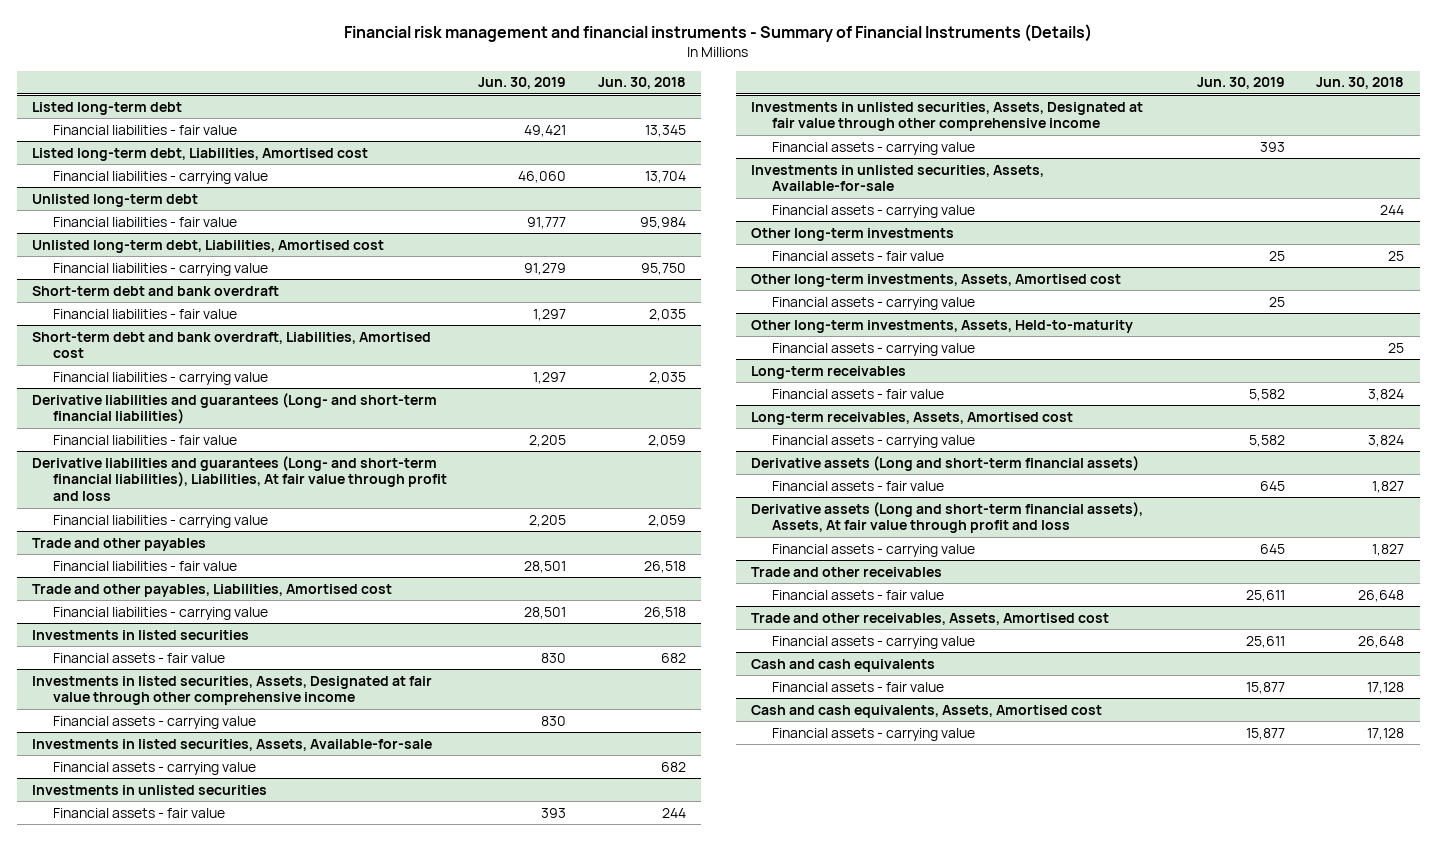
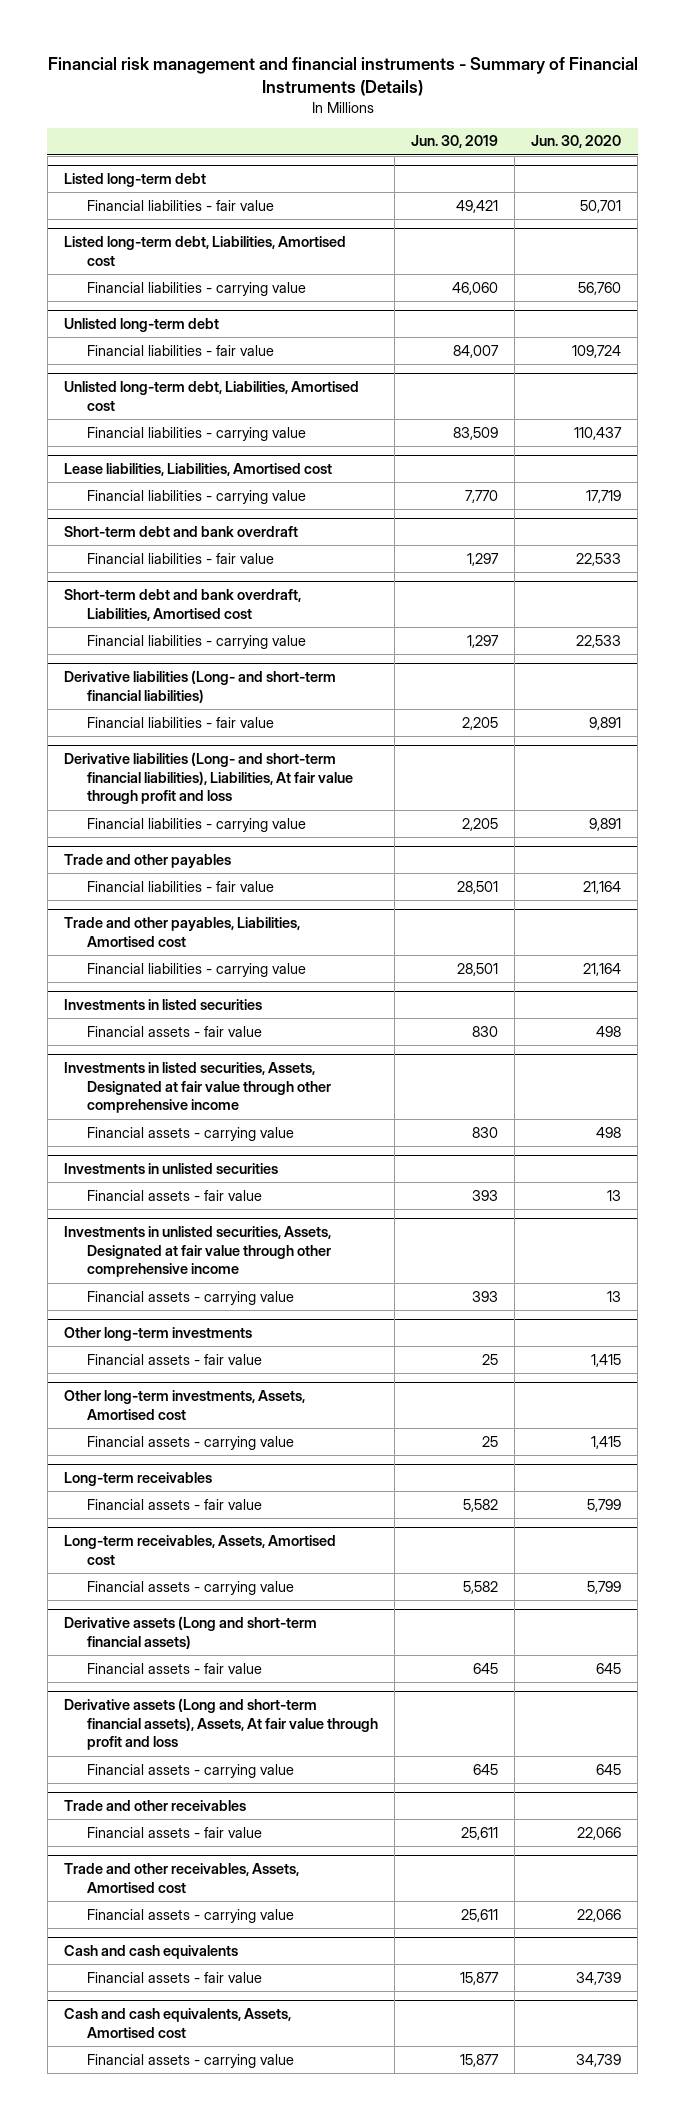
[597,77,686,90] Jun. 30, 2018 -> none
none -> [531,135,622,149] Jun. 30, 2020
[527,216,567,229] 91,777 -> [453,344,500,358] 84,007
[524,262,567,275] 91,279 -> [453,426,499,440] 83,509
none -> [64,463,333,477] Lease liabilities, Liabilities, Amortised cost
none -> [86,489,306,504] Financial liabilities - carrying value
[32,392,438,425] Derivative liabilities and guarantees (Long- and short-term financial liabilities) -> [64,670,337,703] Derivative liabilities (Long- and short-term financial liabilities)
[32,455,448,502] Derivative liabilities and guarantees (Long- and short-term financial liabilities), Liabilities, At fair value through profit and loss -> [64,752,353,805] Derivative liabilities (Long- and short-term financial liabilities), Liabilities, At fair value through profit and loss
[32,738,433,751] Investments in listed securities, Assets, Available-for-sale -> none
[53,761,257,775] Financial assets - carrying value -> none
[751,164,1045,192] Investments in unlisted securities, Assets, Available-for-sale -> none
[772,204,976,218] Financial assets - carrying value -> none
[751,319,1134,333] Other long-term investments, Assets, Held-to-maturity -> none
[772,342,976,356] Financial assets - carrying value -> none

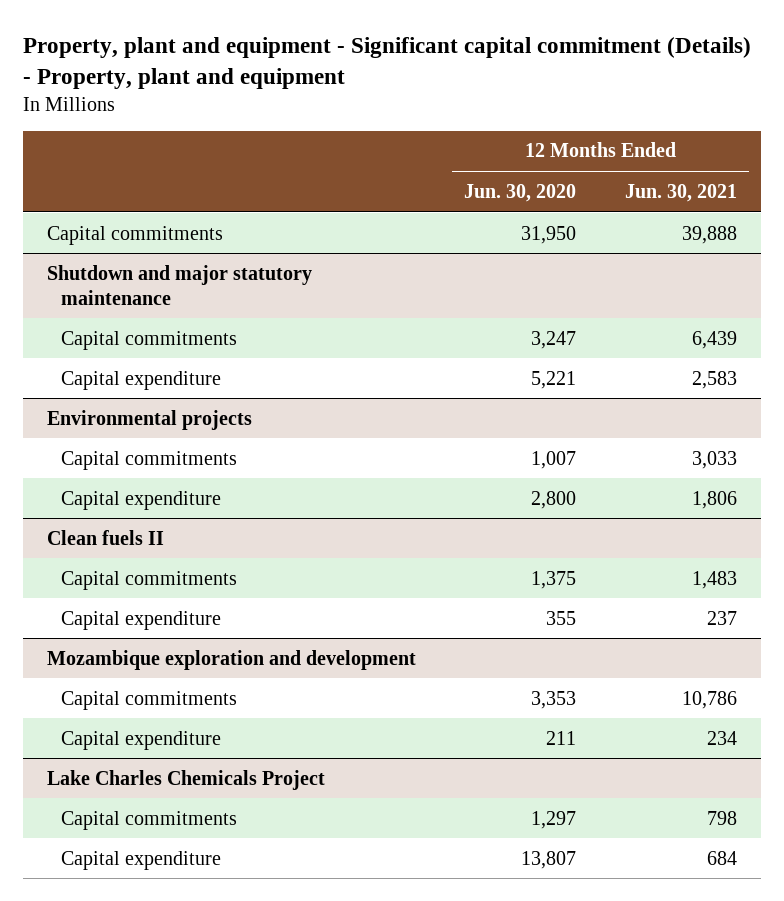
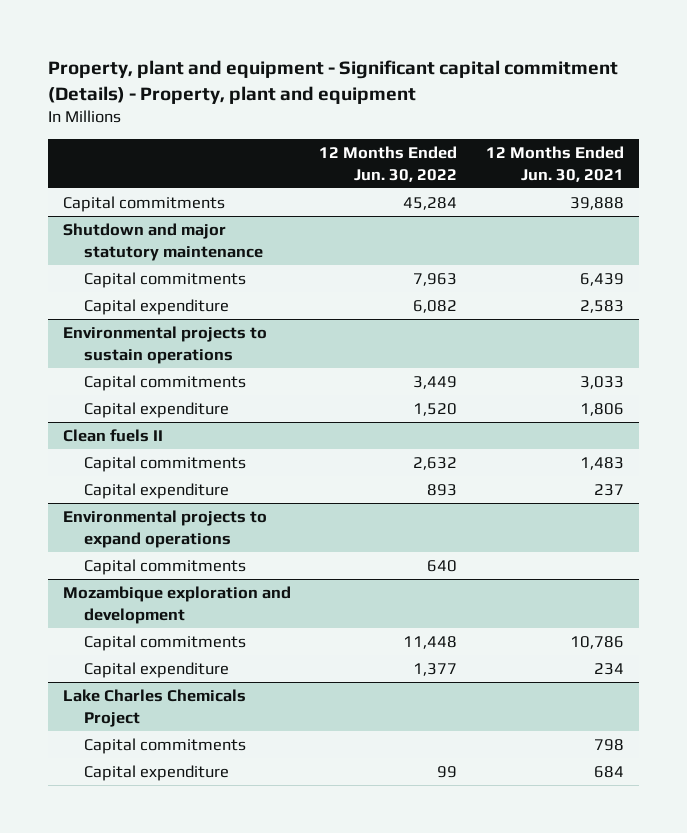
[464,183,577,202] Jun. 30, 2020 -> none
none -> [319,146,458,182] 12 Months Ended Jun. 30, 2022
[46,409,252,430] Environmental projects -> [62,326,267,364] Environmental projects to sustain operations
none -> [62,510,267,548] Environmental projects to expand operations
none -> [83,559,246,576] Capital commitments

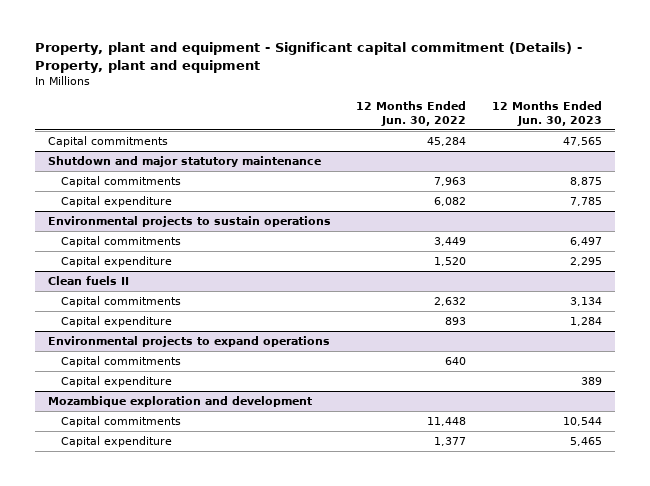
[486,146,625,182] 12 Months Ended Jun. 30, 2021 -> none
none -> [492,100,603,127] 12 Months Ended Jun. 30, 2023
none -> [60,375,172,387] Capital expenditure
[62,689,246,727] Lake Charles Chemicals Project -> none
[83,738,246,755] Capital commitments -> none
[83,765,229,782] Capital expenditure -> none

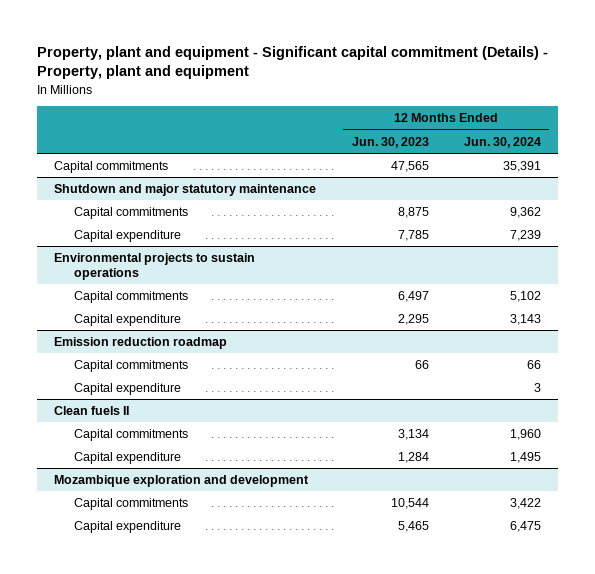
[356,100,467,127] 12 Months Ended Jun. 30, 2022 -> none
none -> [463,136,541,148] Jun. 30, 2024
none -> [54,337,228,350] Emission reduction roadmap
none -> [74,360,189,373] Capital commitments
none -> [74,383,182,396] Capital expenditure
[47,335,330,347] Environmental projects to expand operations -> none
[60,355,181,367] Capital commitments -> none
[60,375,172,387] Capital expenditure -> none

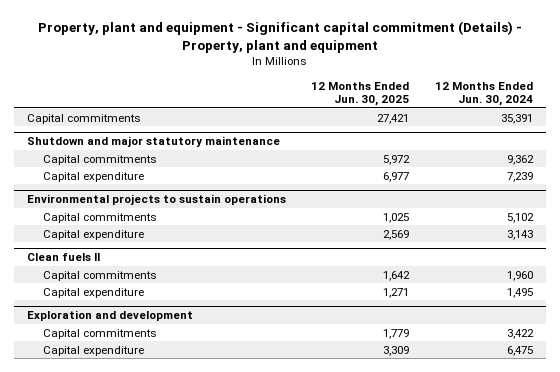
[351,136,429,148] Jun. 30, 2023 -> none
none -> [311,81,410,107] 12 Months Ended Jun. 30, 2025
[54,337,228,350] Emission reduction roadmap -> none
[74,360,189,373] Capital commitments -> none
[74,383,182,396] Capital expenditure -> none
[54,475,310,488] Mozambique exploration and development -> [26,310,193,322] Exploration and development

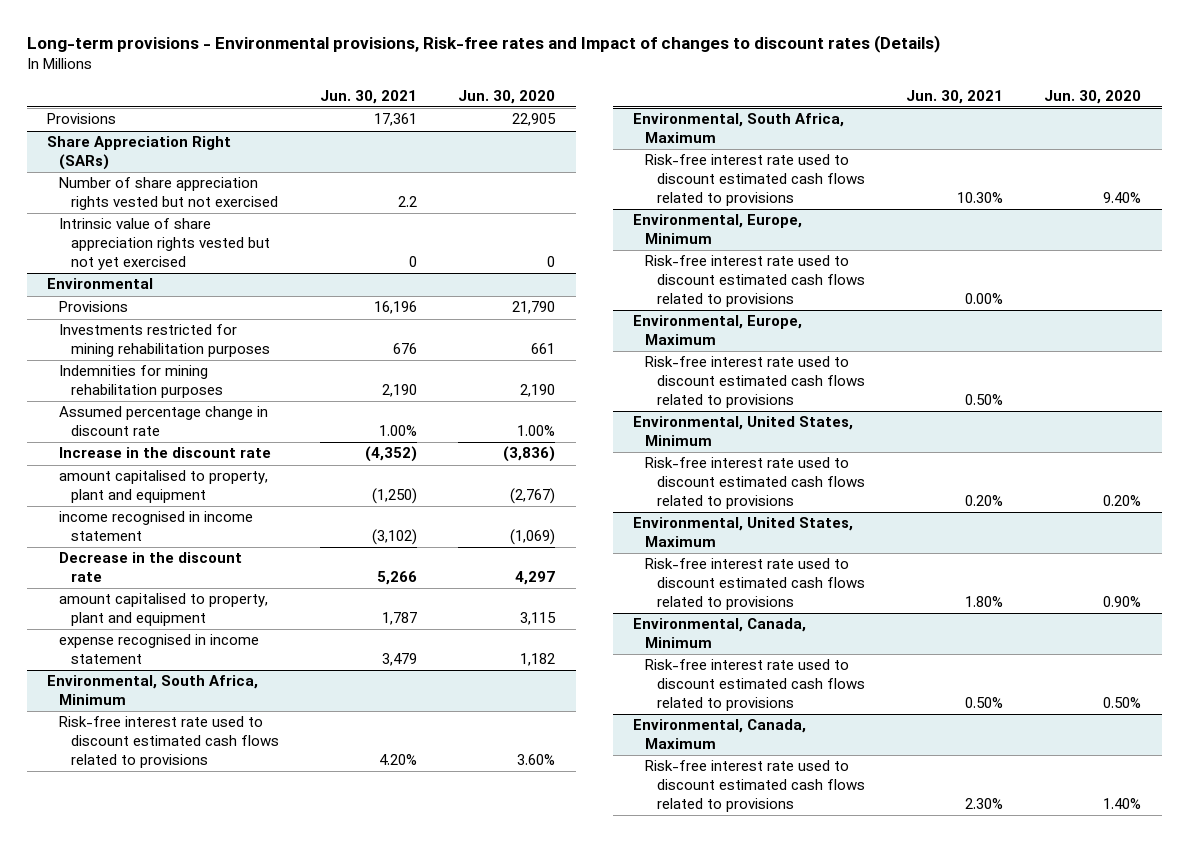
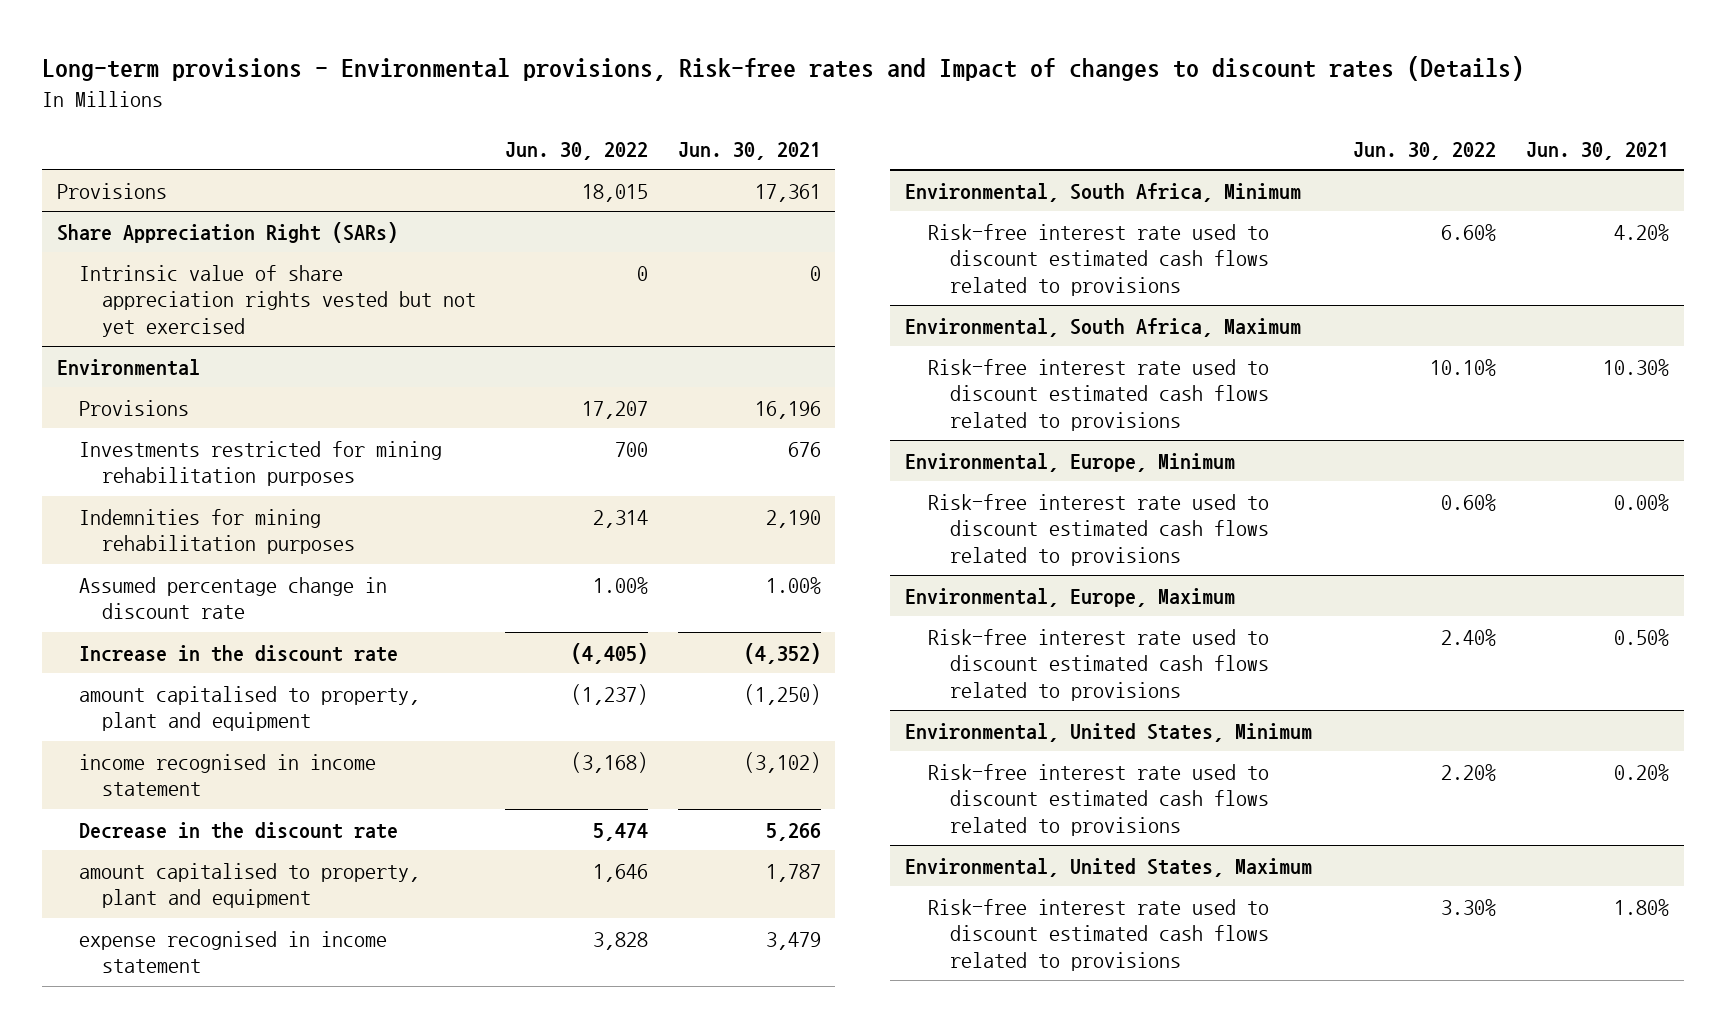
[458,89,556,104] Jun. 30, 2020 -> none
none -> [505,141,649,160] Jun. 30, 2022
[58,177,278,211] Number of share appreciation rights vested but not exercised -> none
[633,618,807,649] Environmental, Canada, Minimum -> none
[644,659,865,712] Risk-free interest rate used to discount estimated cash flows related to provisions -> none
[633,719,807,750] Environmental, Canada, Maximum -> none
[644,760,865,813] Risk-free interest rate used to discount estimated cash flows related to provisions -> none

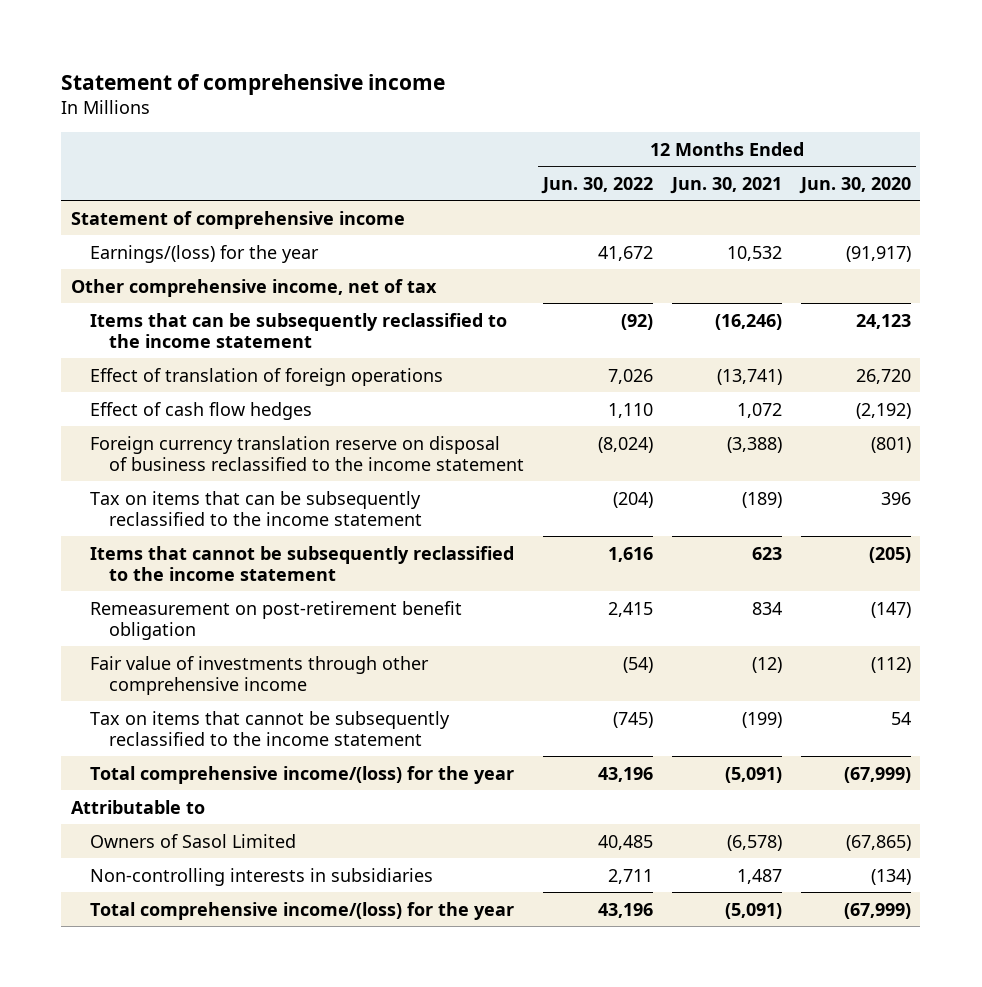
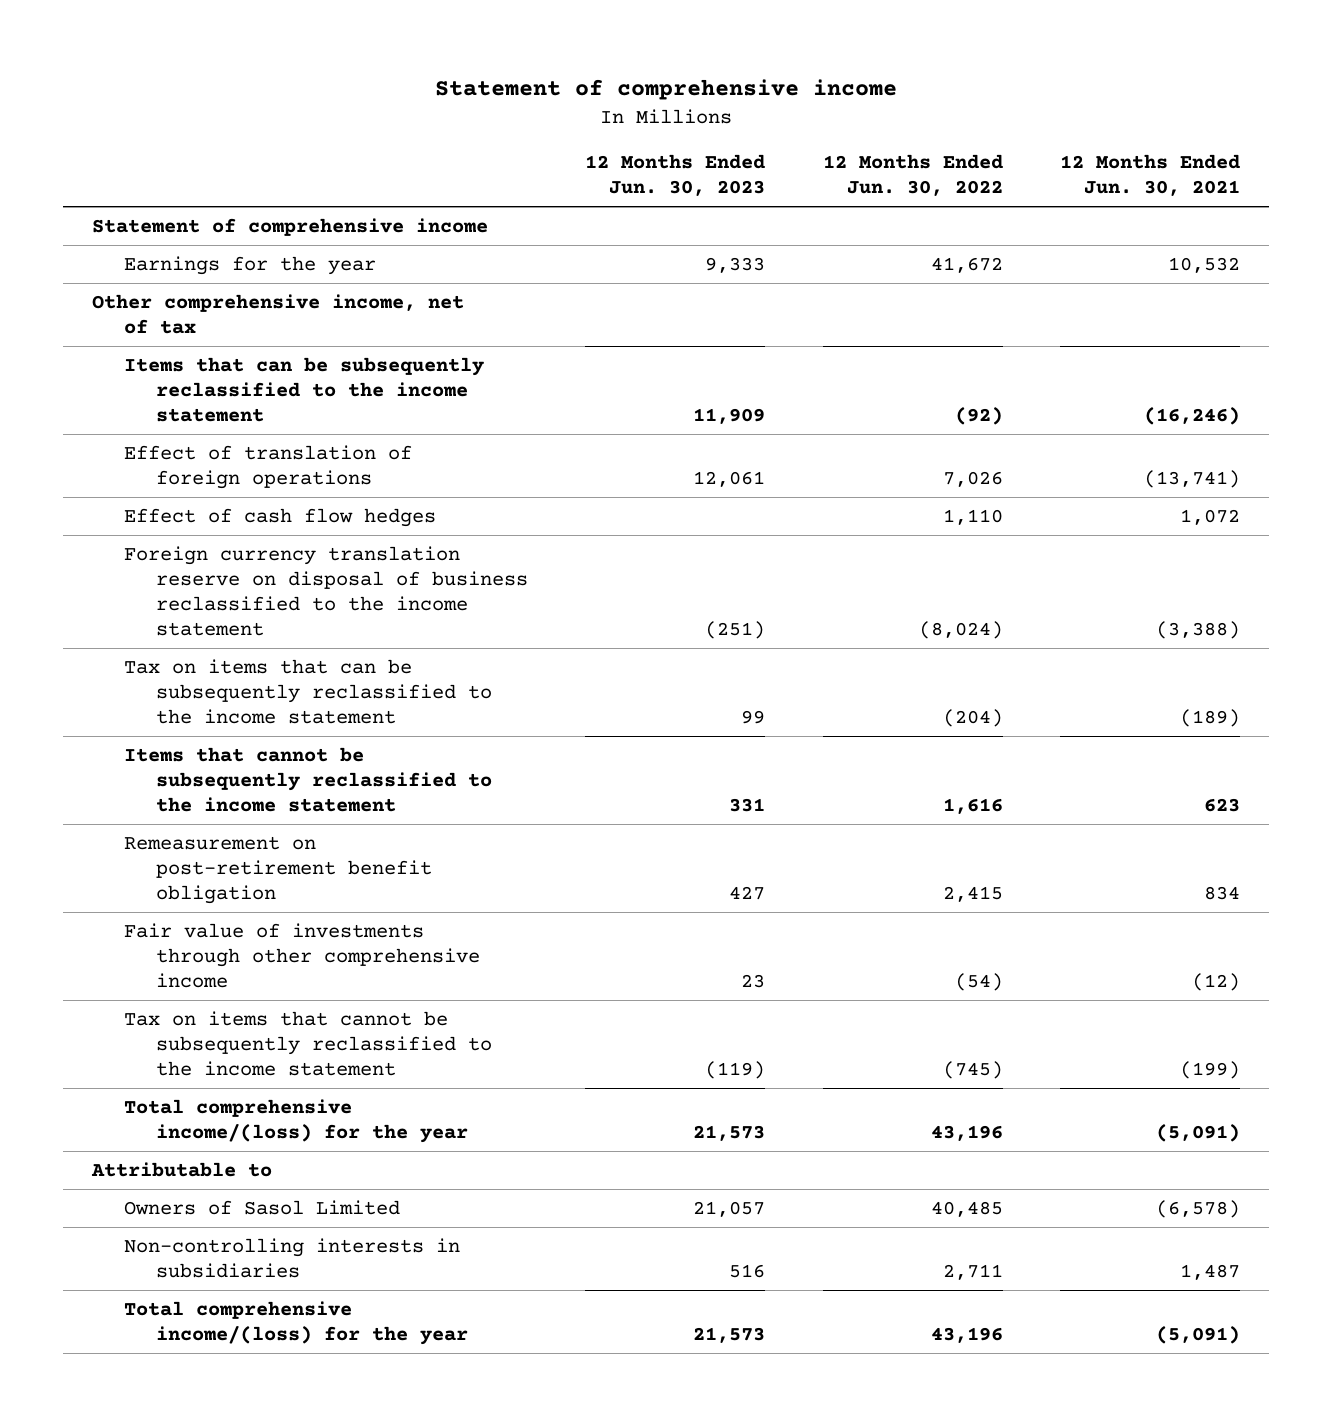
[798,176,911,194] Jun. 30, 2020 -> none
none -> [585,154,766,197] 12 Months Ended Jun. 30, 2023
[89,244,319,263] Earnings/(loss) for the year -> [123,255,376,275] Earnings for the year

